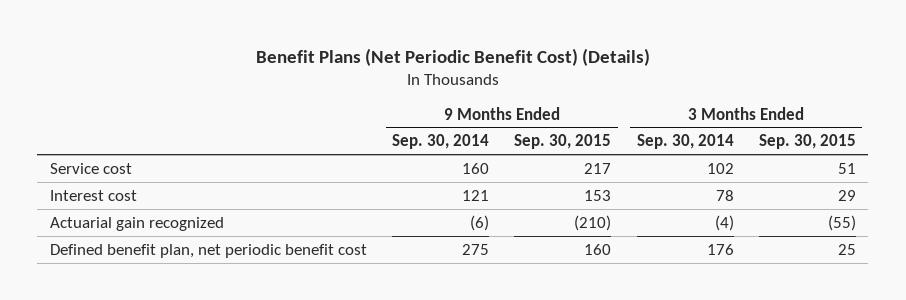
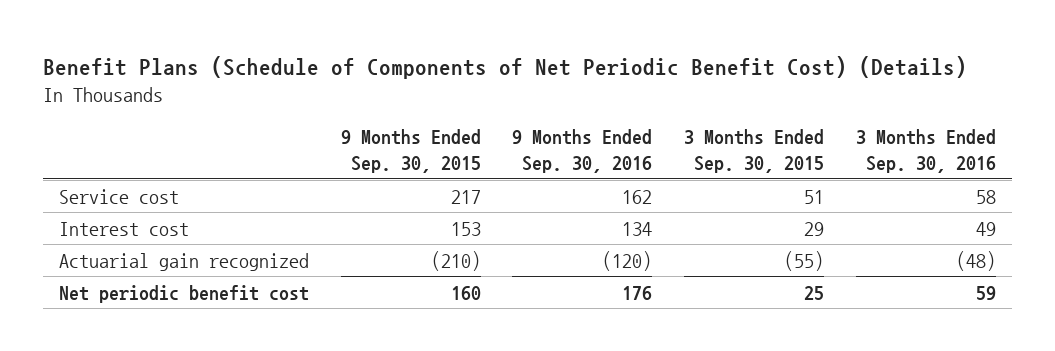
[255,47,650,66] Benefit Plans (Net Periodic Benefit Cost) (Details) -> [43,56,968,80] Benefit Plans (Schedule of Components of Net Periodic Benefit Cost) (Details)
[392,134,490,150] Sep. 30, 2014 -> none
[636,134,734,150] Sep. 30, 2014 -> none
none -> [512,129,653,173] 9 Months Ended Sep. 30, 2016
none -> [855,129,996,173] 3 Months Ended Sep. 30, 2016
[50,243,368,258] Defined benefit plan, net periodic benefit cost -> [58,284,309,303] Net periodic benefit cost

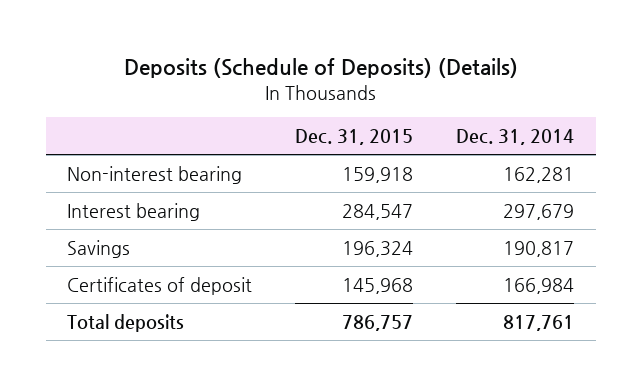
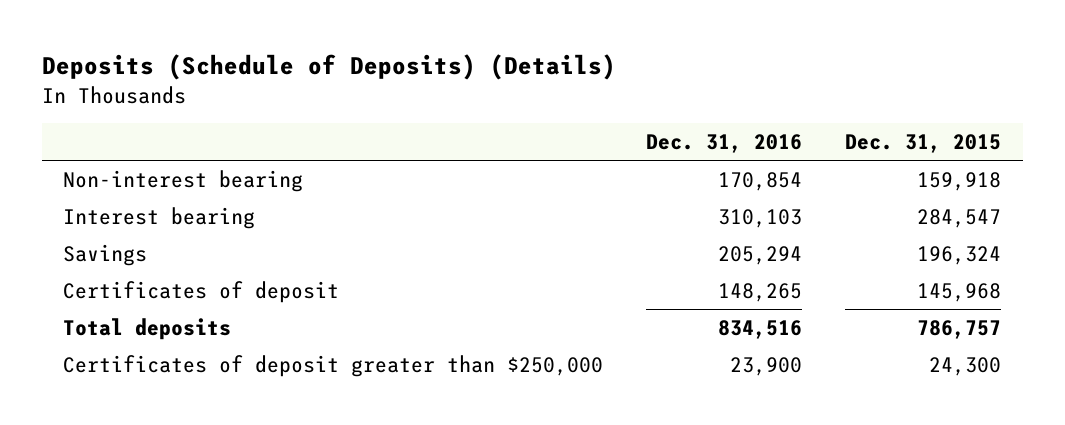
[456,129,575,146] Dec. 31, 2014 -> none
none -> [646,134,803,154] Dec. 31, 2016
none -> [63,354,604,377] Certificates of deposit greater than $250,000

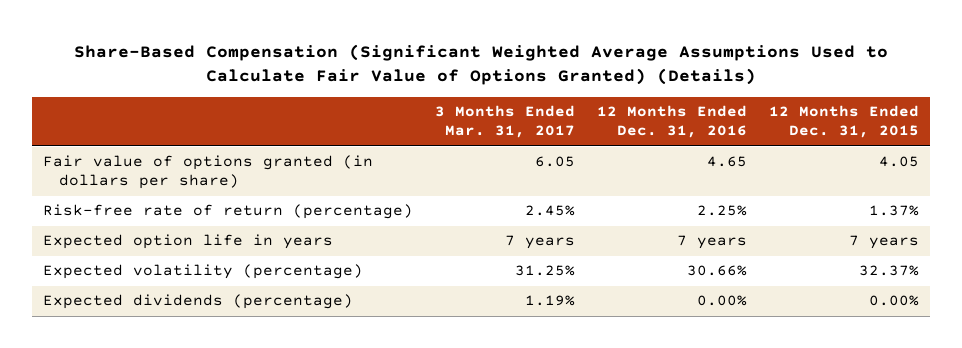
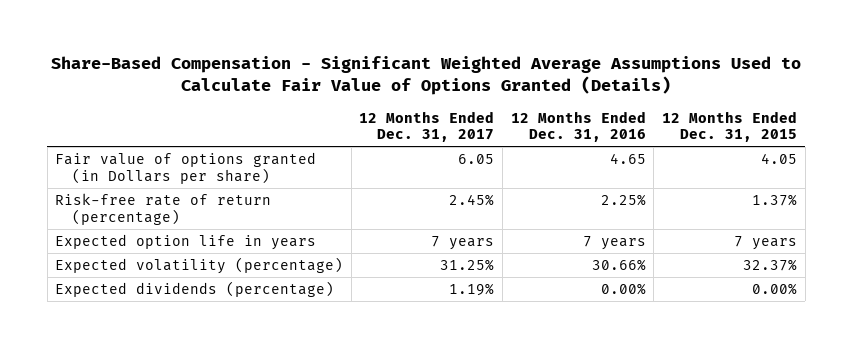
[74,43,889,86] Share-Based Compensation (Significant Weighted Average Assumptions Used to Calculate Fair Value of Options Granted) (Details) -> [51,56,802,96] Share-Based Compensation - Significant Weighted Average Assumptions Used to Calculate Fair Value of Options Granted (Details)
[435,105,576,139] 3 Months Ended Mar. 31, 2017 -> none
none -> [359,110,495,143] 12 Months Ended Dec. 31, 2017
[43,155,374,190] Fair value of options granted (in dollars per share) -> [55,152,317,184] Fair value of options granted (in Dollars per share)

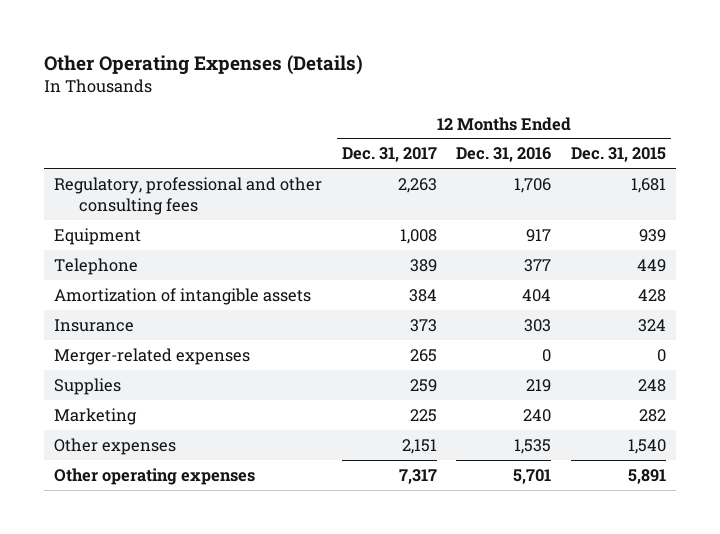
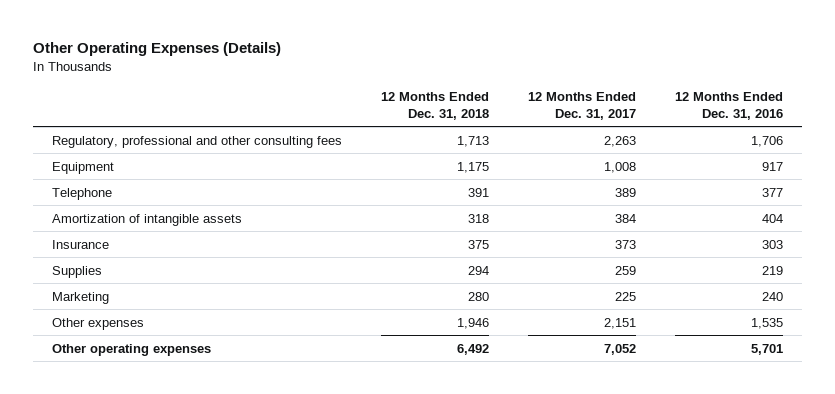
[571,147,667,163] Dec. 31, 2015 -> none
none -> [381,92,490,120] 12 Months Ended Dec. 31, 2018
[53,347,250,365] Merger-related expenses -> none
[398,468,437,484] 7,317 -> [603,343,636,355] 7,052

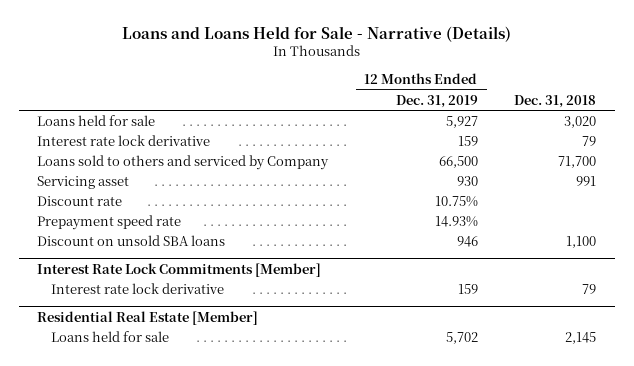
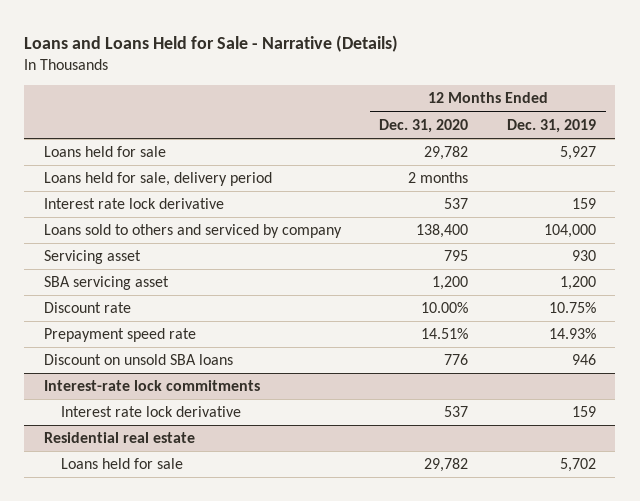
[514,94,597,108] Dec. 31, 2018 -> none
none -> [379,118,469,133] Dec. 31, 2020
none -> [43,172,272,187] Loans held for sale, delivery period
[37,154,330,170] Loans sold to others and serviced by Company -> [43,224,342,239] Loans sold to others and serviced by company
[438,155,478,168] 66,500 -> [543,224,596,239] 104,000
none -> [43,276,169,291] SBA servicing asset
[37,262,322,277] Interest Rate Lock Commitments [Member] -> [43,380,260,392] Interest-rate lock commitments
[37,310,259,325] Residential Real Estate [Member] -> [43,432,195,444] Residential real estate

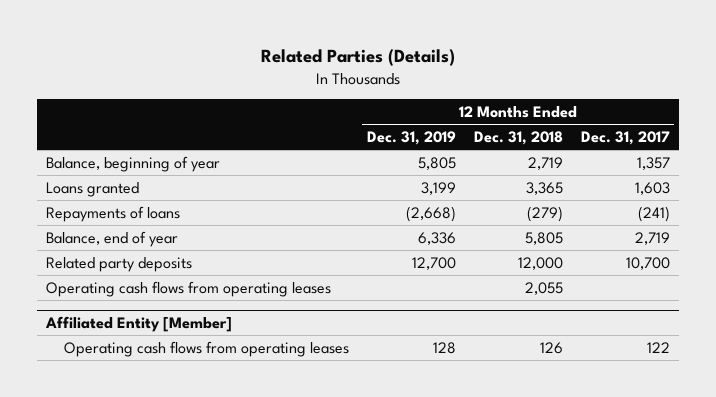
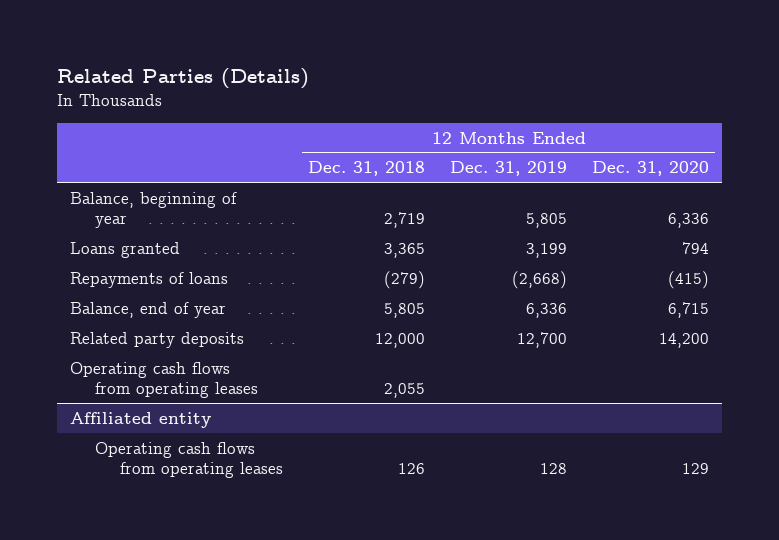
[580,130,670,145] Dec. 31, 2017 -> none
none -> [592,161,710,177] Dec. 31, 2020
[45,315,233,332] Affiliated Entity [Member] -> [69,411,211,428] Affiliated entity

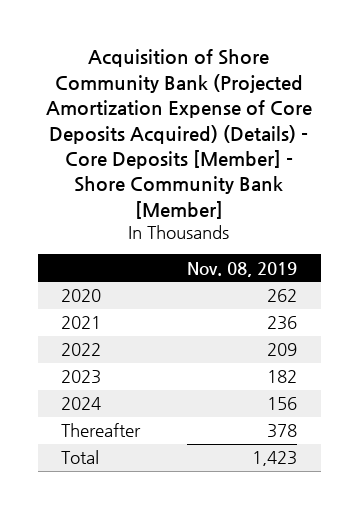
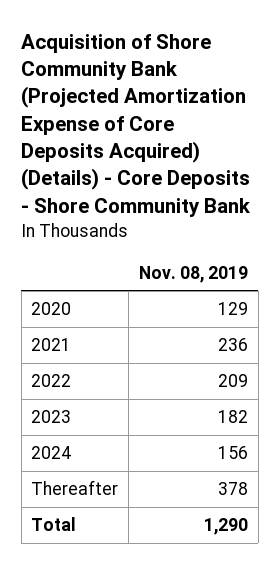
[46,49,313,219] Acquisition of Shore Community Bank (Projected Amortization Expense of Core Deposits Acquired) (Details) - Core Deposits [Member] - Shore Community Bank [Member] -> [21,33,252,217] Acquisition of Shore Community Bank (Projected Amortization Expense of Core Deposits Acquired) (Details) - Core Deposits - Shore Community Bank
[267,289,298,303] 262 -> [217,302,248,316] 129
[252,451,298,467] 1,423 -> [203,518,248,536] 1,290

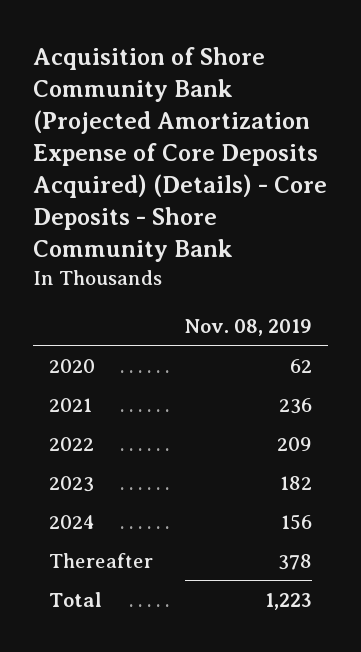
[217,302,248,316] 129 -> [290,358,313,373] 62
[203,518,248,536] 1,290 -> [265,592,313,610] 1,223

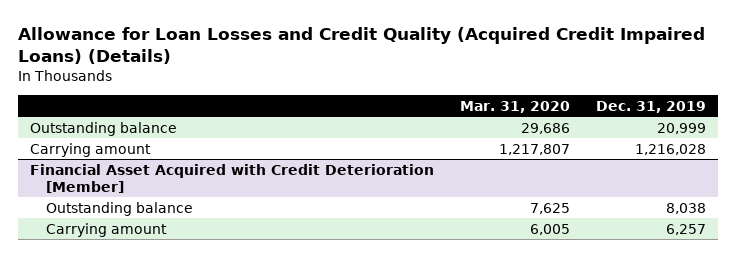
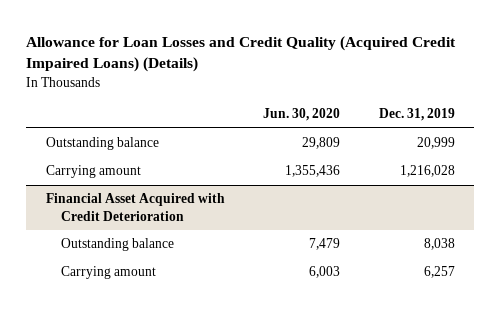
[460,100,571,113] Mar. 31, 2020 -> none
none -> [263,108,341,122] Jun. 30, 2020
[30,163,435,193] Financial Asset Acquired with Credit Deterioration [Member] -> [45,193,225,221] Financial Asset Acquired with Credit Deterioration

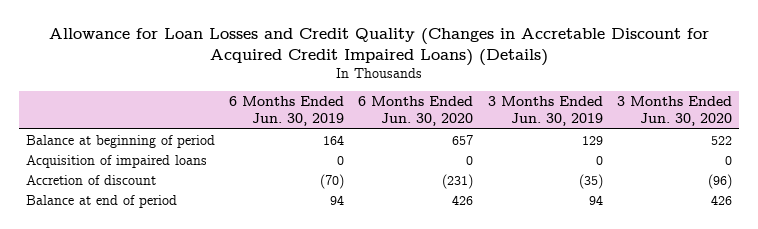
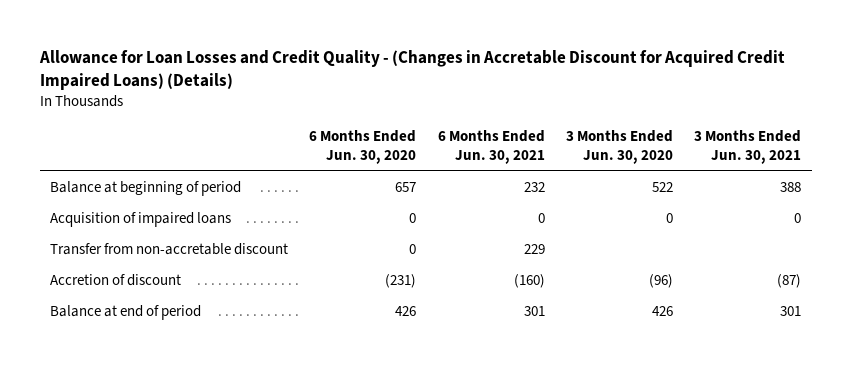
[48,28,709,67] Allowance for Loan Losses and Credit Quality (Changes in Accretable Discount for Acquired Credit Impaired Loans) (Details) -> [38,49,785,91] Allowance for Loan Losses and Credit Quality - (Changes in Accretable Discount for Acquired Credit Impaired Loans) (Details)
[228,96,344,126] 6 Months Ended Jun. 30, 2019 -> none
[487,96,603,126] 3 Months Ended Jun. 30, 2019 -> none
none -> [437,130,545,165] 6 Months Ended Jun. 30, 2021
none -> [694,130,802,165] 3 Months Ended Jun. 30, 2021
none -> [50,243,289,256] Transfer from non-accretable discount

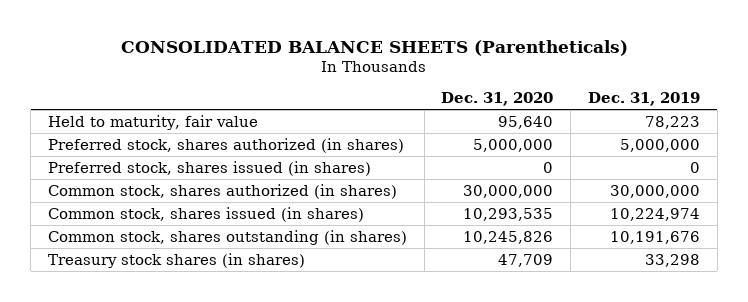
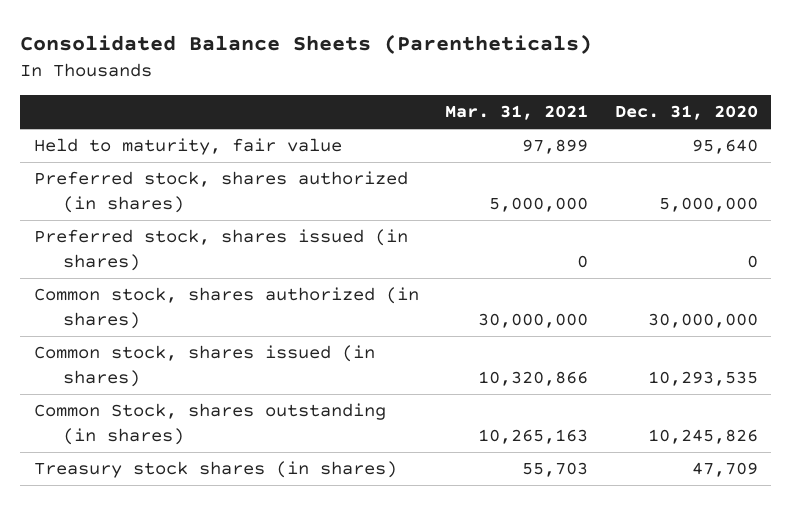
[120,39,628,56] CONSOLIDATED BALANCE SHEETS (Parentheticals) -> [20,33,593,54] Consolidated Balance Sheets (Parentheticals)
[587,91,700,106] Dec. 31, 2019 -> none
none -> [445,105,589,121] Mar. 31, 2021
[47,229,407,245] Common stock, shares outstanding (in shares) -> [33,403,386,446] Common Stock, shares outstanding (in shares)

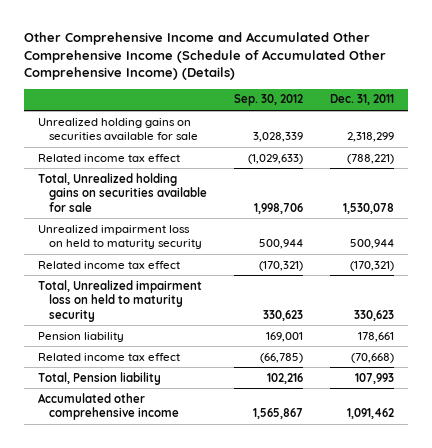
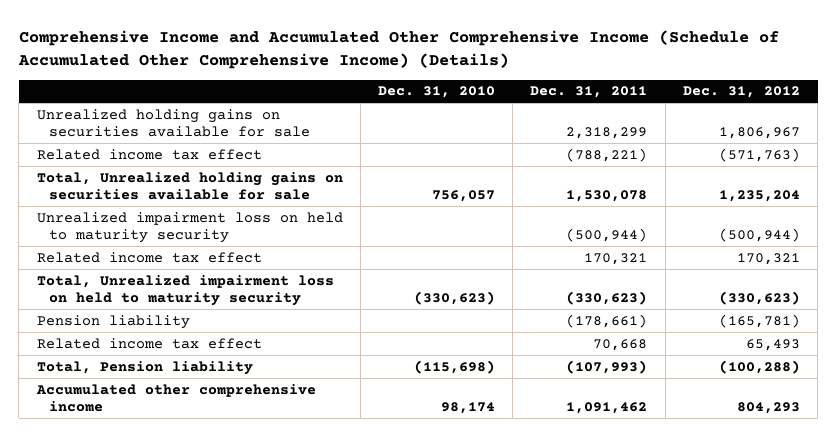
[24,31,387,81] Other Comprehensive Income and Accumulated Other Comprehensive Income (Schedule of Accumulated Other Comprehensive Income) (Details) -> [17,29,779,69] Comprehensive Income and Accumulated Other Comprehensive Income (Schedule of Accumulated Other Comprehensive Income) (Details)
[234,94,304,107] Sep. 30, 2012 -> none
none -> [377,86,495,99] Dec. 31, 2010
none -> [682,86,800,99] Dec. 31, 2012
[350,239,395,250] 500,944 -> [566,227,648,242] (500,944)
[350,260,395,271] (170,321) -> [584,252,648,265] 170,321
[354,309,395,321] 330,623 -> [566,290,648,305] (330,623)
[358,331,395,342] 178,661 -> [566,313,648,328] (178,661)
[351,352,395,363] (70,668) -> [593,338,648,351] 70,668
[355,372,395,384] 107,993 -> [566,359,648,374] (107,993)

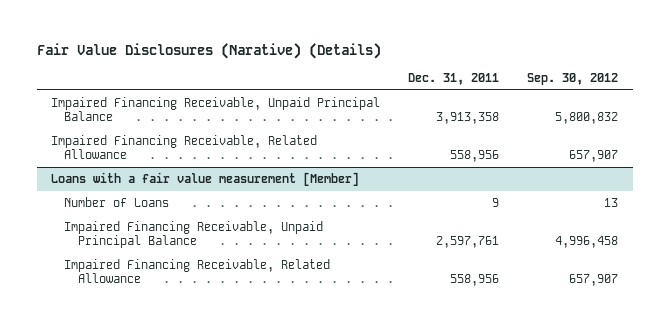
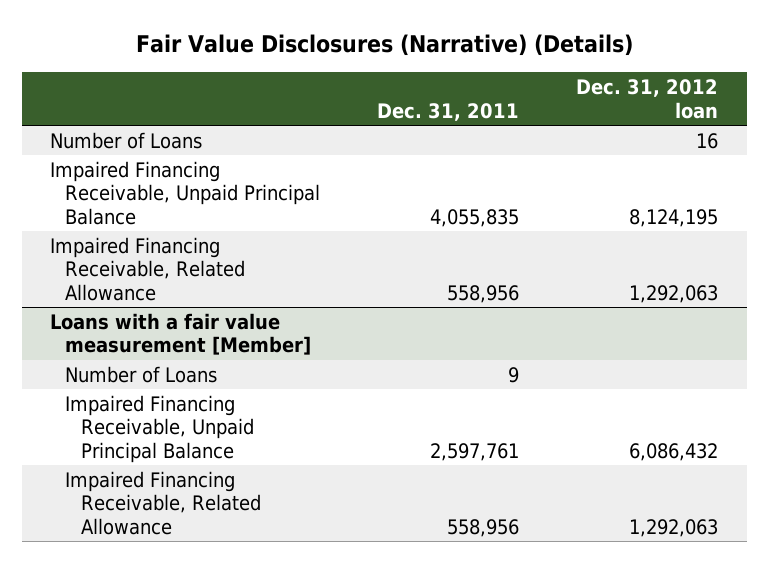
[36,42,381,59] Fair Value Disclosures (Narative) (Details) -> [136,34,634,57] Fair Value Disclosures (Narrative) (Details)
[527,73,619,86] Sep. 30, 2012 -> none
none -> [576,79,719,119] Dec. 31, 2012 loan
none -> [50,131,203,149] Number of Loans
[436,112,500,125] 3,913,358 -> [430,208,520,227] 4,055,835

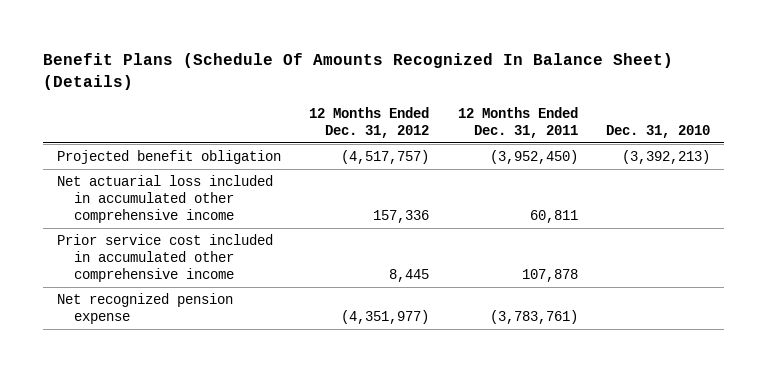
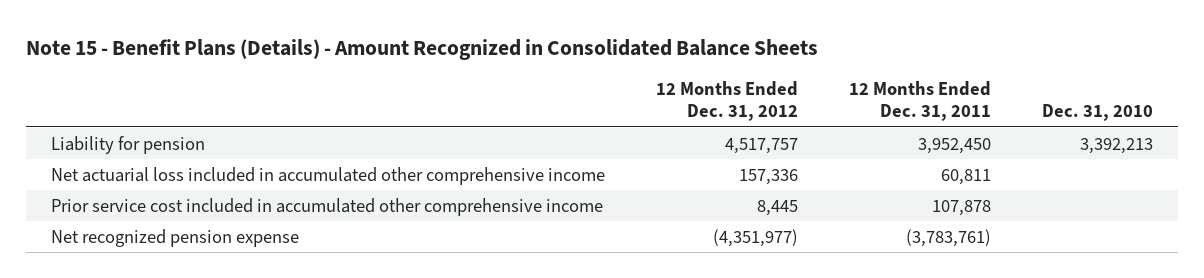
[42,52,673,90] Benefit Plans (Schedule Of Amounts Recognized In Balance Sheet) (Details) -> [26,38,819,60] Note 15 - Benefit Plans (Details) - Amount Recognized in Consolidated Balance Sheets
[57,150,282,165] Projected benefit obligation -> none
none -> [51,135,206,154] Liability for pension

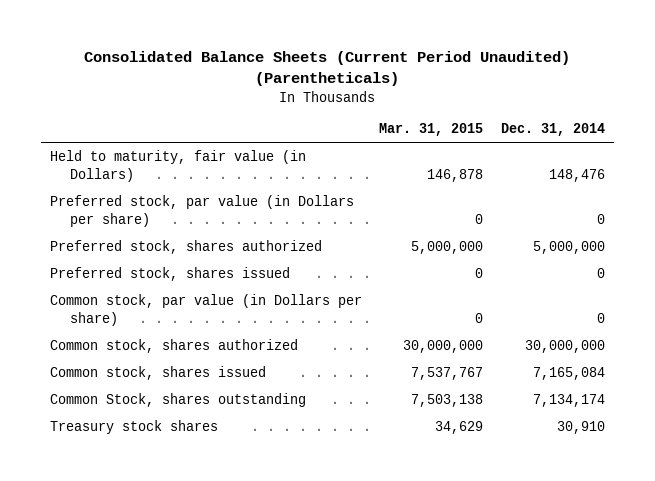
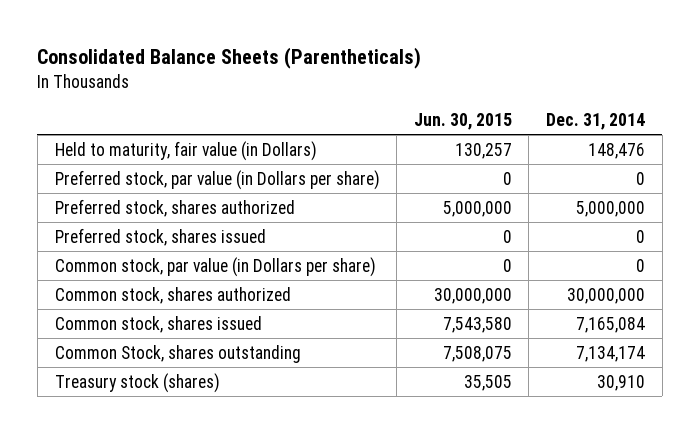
[84,50,571,87] Consolidated Balance Sheets (Current Period Unaudited) (Parentheticals) -> [37,47,422,70] Consolidated Balance Sheets (Parentheticals)
[379,123,484,137] Mar. 31, 2015 -> none
none -> [413,113,512,131] Jun. 30, 2015
[49,420,218,435] Treasury stock shares -> [54,372,220,393] Treasury stock (shares)

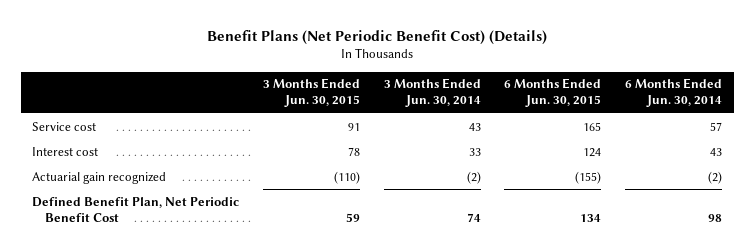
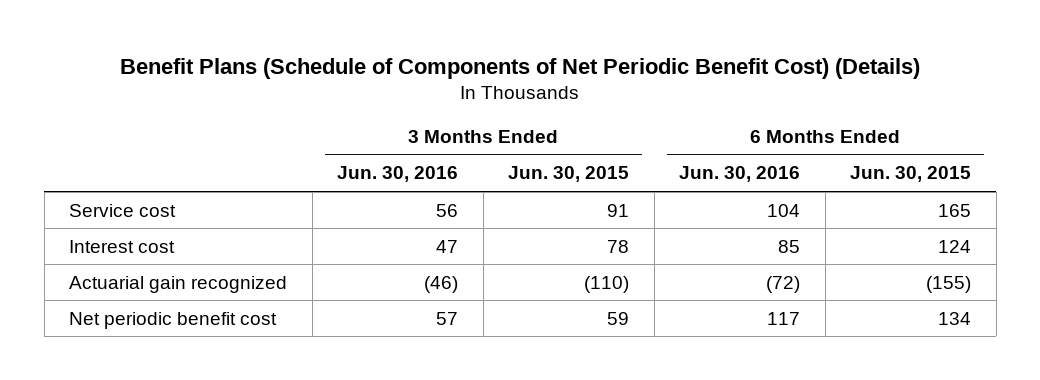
[207,29,548,45] Benefit Plans (Net Periodic Benefit Cost) (Details) -> [120,57,921,79] Benefit Plans (Schedule of Components of Net Periodic Benefit Cost) (Details)
[383,78,481,108] 3 Months Ended Jun. 30, 2014 -> none
[624,78,722,108] 6 Months Ended Jun. 30, 2014 -> none
none -> [337,166,459,183] Jun. 30, 2016
none -> [679,166,801,183] Jun. 30, 2016
[32,196,240,222] Defined Benefit Plan, Net Periodic Benefit Cost -> [69,311,278,329] Net periodic benefit cost

